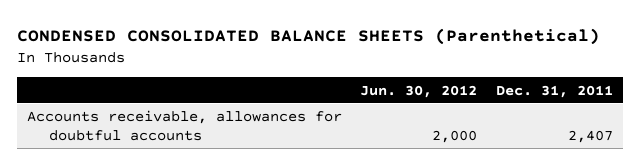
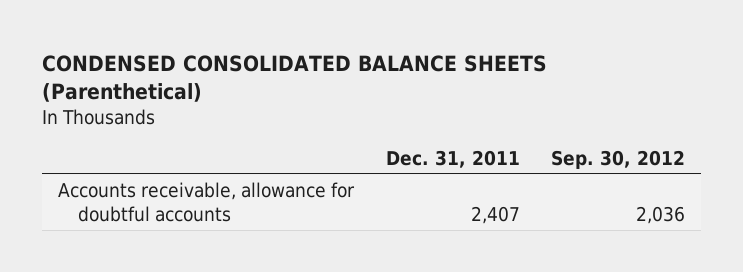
[360,84,478,98] Jun. 30, 2012 -> none
none -> [551,149,686,169] Sep. 30, 2012
[26,110,342,141] Accounts receivable, allowances for doubtful accounts -> [58,182,356,222] Accounts receivable, allowance for doubtful accounts

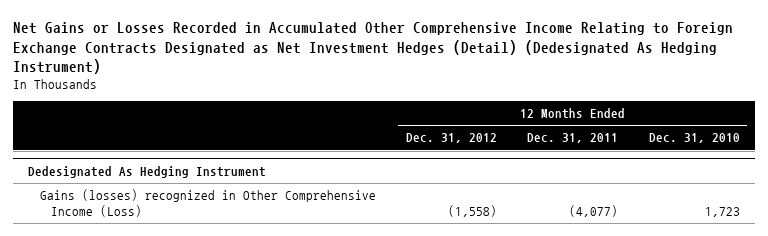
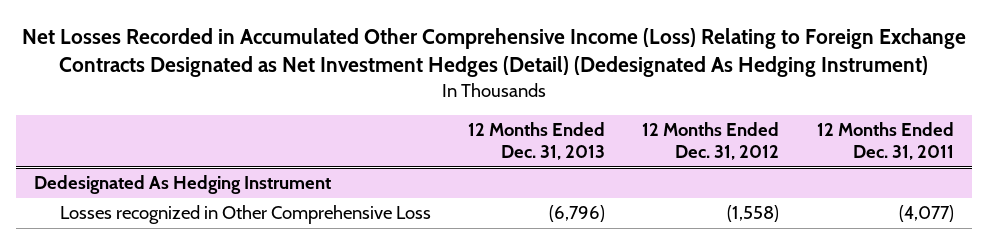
[12,22,733,75] Net Gains or Losses Recorded in Accumulated Other Comprehensive Income Relating to Foreign Exchange Contracts Designated as Net Investment Hedges (Detail) (Dedesignated As Hedging Instrument) -> [21,27,966,78] Net Losses Recorded in Accumulated Other Comprehensive Income (Loss) Relating to Foreign Exchange Contracts Designated as Net Investment Hedges (Detail) (Dedesignated As Hedging Instrument)
[648,133,740,144] Dec. 31, 2010 -> none
none -> [467,122,605,161] 12 Months Ended Dec. 31, 2013
[39,189,376,217] Gains (losses) recognized in Other Comprehensive Income (Loss) -> [59,205,431,225] Losses recognized in Other Comprehensive Loss

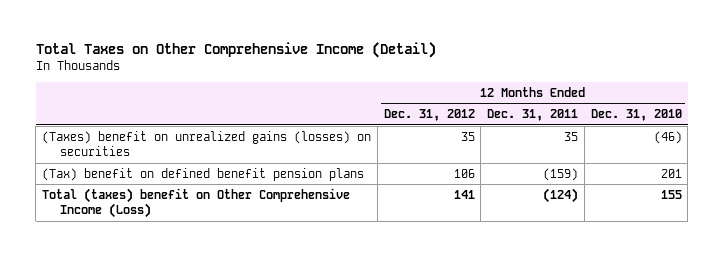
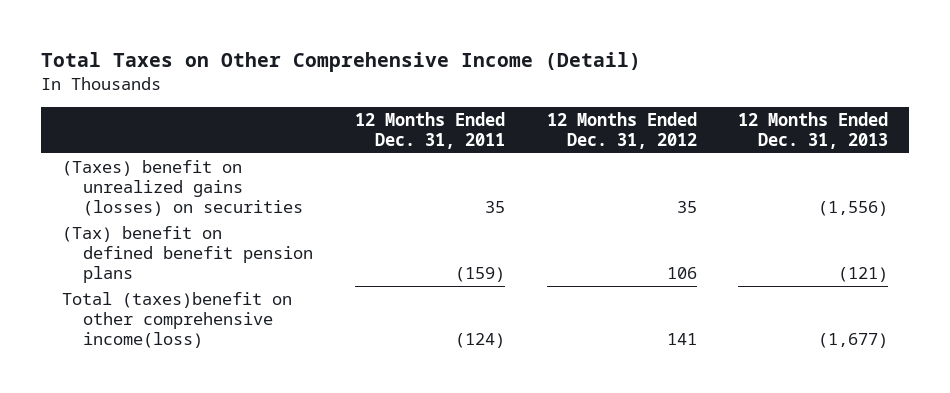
[590,109,682,122] Dec. 31, 2010 -> none
none -> [738,112,889,150] 12 Months Ended Dec. 31, 2013
[42,187,351,219] Total (taxes) benefit on Other Comprehensive Income (Loss) -> [61,291,292,349] Total (taxes)benefit on other comprehensive income(loss)

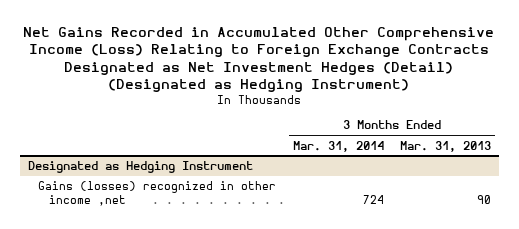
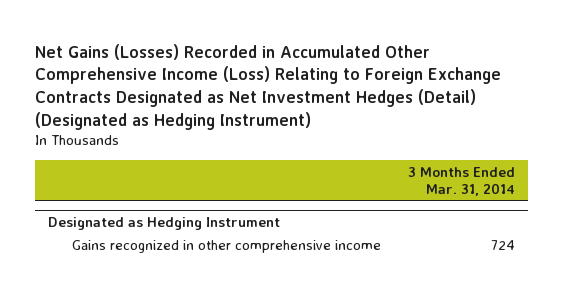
[23,26,495,92] Net Gains Recorded in Accumulated Other Comprehensive Income (Loss) Relating to Foreign Exchange Contracts Designated as Net Investment Hedges (Detail) (Designated as Hedging Instrument) -> [34,43,501,130] Net Gains (Losses) Recorded in Accumulated Other Comprehensive Income (Loss) Relating to Foreign Exchange Contracts Designated as Net Investment Hedges (Detail) (Designated as Hedging Instrument)
[399,140,491,152] Mar. 31, 2013 -> none
[38,181,277,206] Gains (losses) recognized in other income ,net -> [71,240,381,254] Gains recognized in other comprehensive income

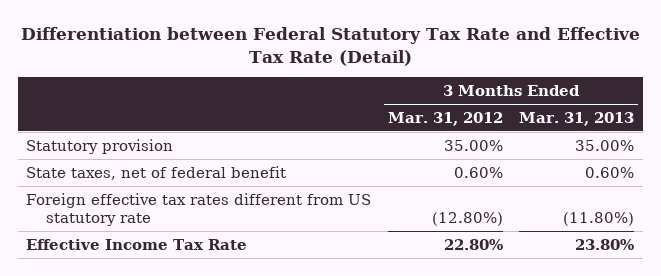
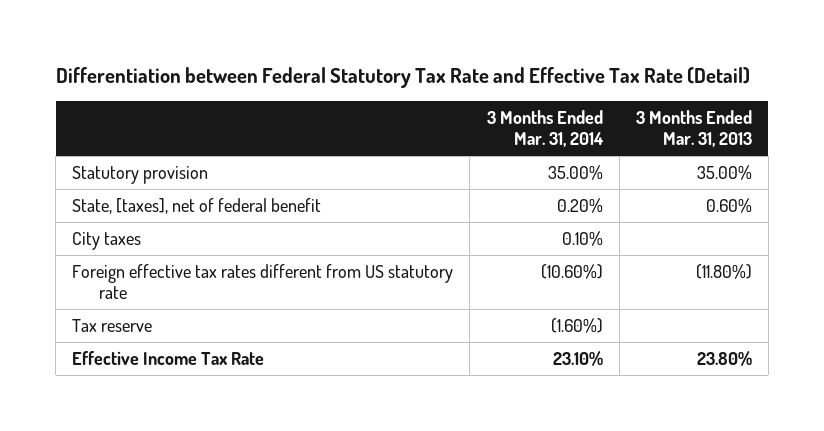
[387,111,503,126] Mar. 31, 2012 -> none
none -> [486,110,604,148] 3 Months Ended Mar. 31, 2014
[26,165,287,180] State taxes, net of federal benefit -> [72,197,322,214] State, [taxes], net of federal benefit
none -> [72,231,142,250] City taxes
none -> [72,318,153,332] Tax reserve

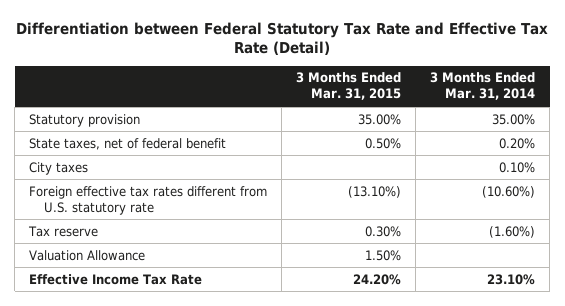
[635,110,752,148] 3 Months Ended Mar. 31, 2013 -> none
none -> [296,72,402,101] 3 Months Ended Mar. 31, 2015
[72,197,322,214] State, [taxes], net of federal benefit -> [29,137,227,150] State taxes, net of federal benefit
[72,263,454,300] Foreign effective tax rates different from US statutory rate -> [29,185,268,215] Foreign effective tax rates different from U.S. statutory rate
none -> [29,249,146,261] Valuation Allowance

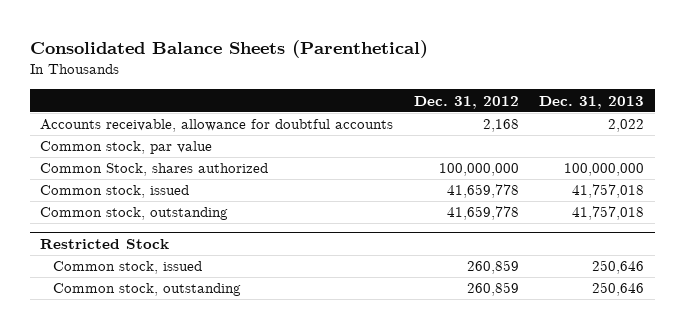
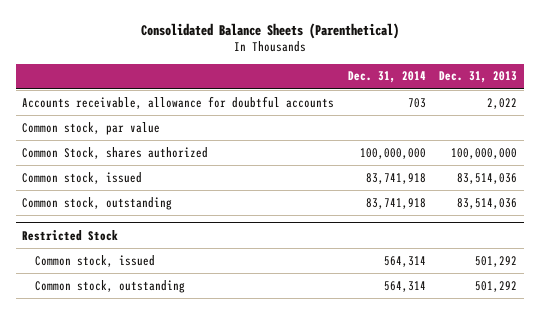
[413,95,519,109] Dec. 31, 2012 -> none
none -> [347,71,426,84] Dec. 31, 2014
[572,184,645,199] 41,757,018 -> [456,172,517,184] 83,514,036
[572,206,645,221] 41,757,018 -> [456,197,517,209] 83,514,036
[592,260,645,275] 250,646 -> [474,255,517,267] 501,292
[592,282,645,297] 250,646 -> [474,280,517,292] 501,292

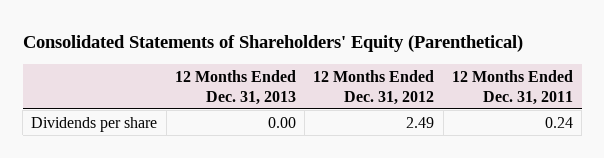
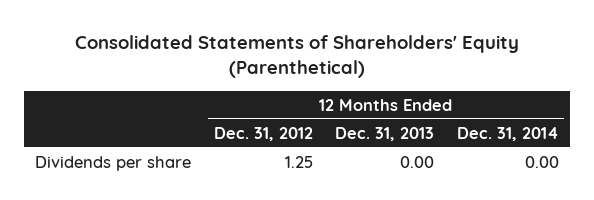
[451,69,573,105] 12 Months Ended Dec. 31, 2011 -> none
none -> [456,126,559,141] Dec. 31, 2014
[406,116,435,128] 2.49 -> [284,155,313,168] 1.25

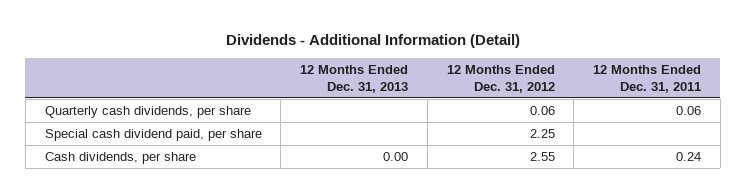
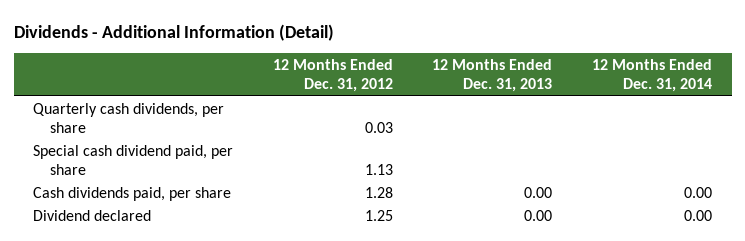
[593,65,702,93] 12 Months Ended Dec. 31, 2011 -> none
none -> [591,59,712,93] 12 Months Ended Dec. 31, 2014
[529,106,555,116] 0.06 -> [364,121,393,133] 0.03
[529,129,555,139] 2.25 -> [364,163,393,175] 1.13
[44,152,196,165] Cash dividends, per share -> [33,186,232,201] Cash dividends paid, per share
[529,152,555,162] 2.55 -> [364,186,393,198] 1.28
none -> [33,209,152,221] Dividend declared

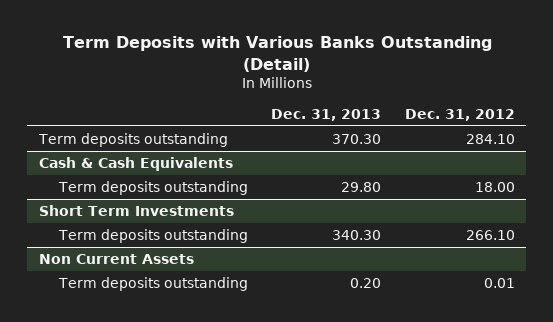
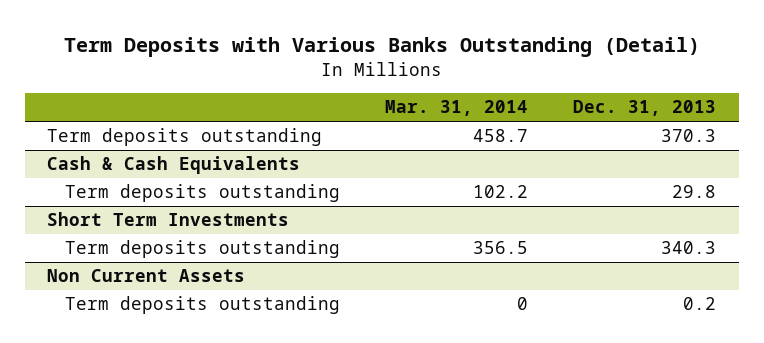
[404,108,515,121] Dec. 31, 2012 -> none
none -> [385,100,529,117] Mar. 31, 2014
[332,134,382,145] 370.30 -> [661,129,717,143] 370.3
[341,182,382,193] 29.80 -> [672,185,717,199] 29.8
[332,230,382,241] 340.30 -> [661,241,717,255] 340.3
[350,278,382,289] 0.20 -> [683,297,717,311] 0.2

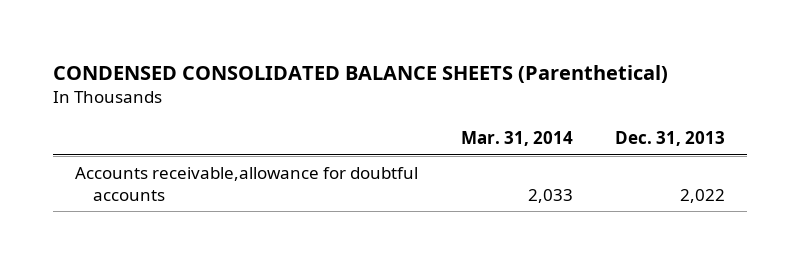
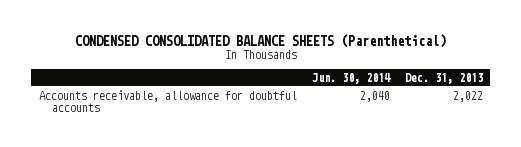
[460,130,573,146] Mar. 31, 2014 -> none
none -> [311,72,391,84] Jun. 30, 2014
[74,167,418,201] Accounts receivable,allowance for doubtful accounts -> [38,89,297,113] Accounts receivable, allowance for doubtful accounts

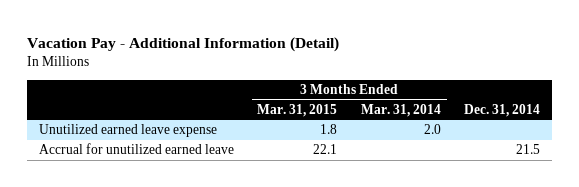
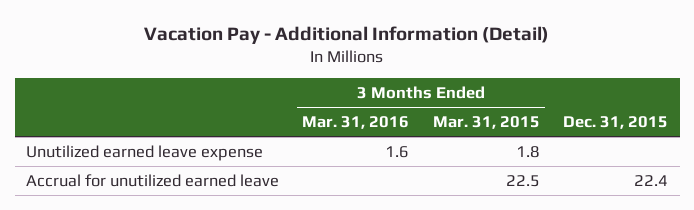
[360,103,441,117] Mar. 31, 2014 -> none
[463,103,540,117] Dec. 31, 2014 -> none
none -> [302,116,410,130] Mar. 31, 2016
none -> [562,116,668,130] Dec. 31, 2015
[313,144,338,155] 22.1 -> [505,174,540,187] 22.5

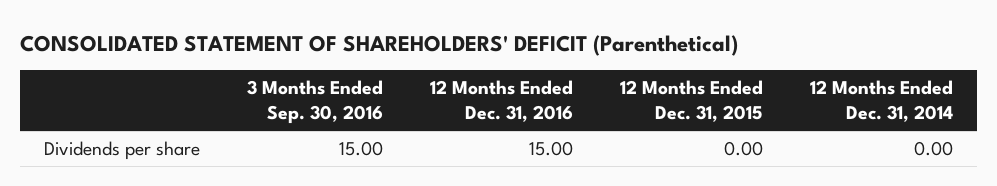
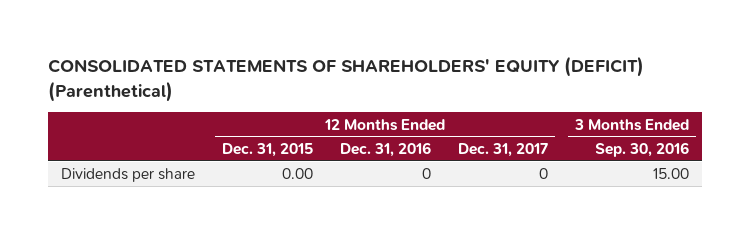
[20,34,739,56] CONSOLIDATED STATEMENT OF SHAREHOLDERS' DEFICIT (Parenthetical) -> [47,56,644,102] CONSOLIDATED STATEMENTS OF SHAREHOLDERS' EQUITY (DEFICIT) (Parenthetical)
[810,80,954,122] 12 Months Ended Dec. 31, 2014 -> none
none -> [458,142,549,157] Dec. 31, 2017
[529,141,574,157] 15.00 -> [422,168,432,180] 0

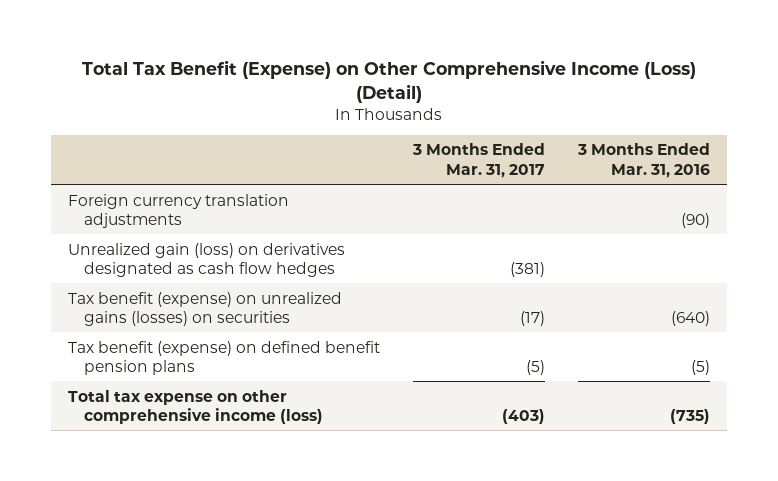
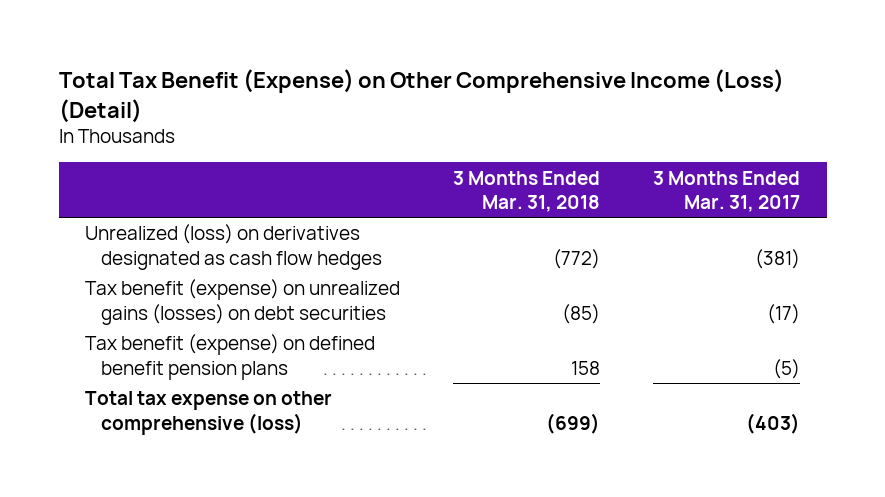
[577,143,711,178] 3 Months Ended Mar. 31, 2016 -> none
none -> [453,170,601,213] 3 Months Ended Mar. 31, 2018
[67,193,289,228] Foreign currency translation adjustments -> none
[67,242,345,277] Unrealized gain (loss) on derivatives designated as cash flow hedges -> [85,224,382,270] Unrealized (loss) on derivatives designated as cash flow hedges
[67,291,342,326] Tax benefit (expense) on unrealized gains (losses) on securities -> [85,279,401,325] Tax benefit (expense) on unrealized gains (losses) on debt securities
[67,389,323,424] Total tax expense on other comprehensive income (loss) -> [85,391,333,435] Total tax expense on other comprehensive (loss)

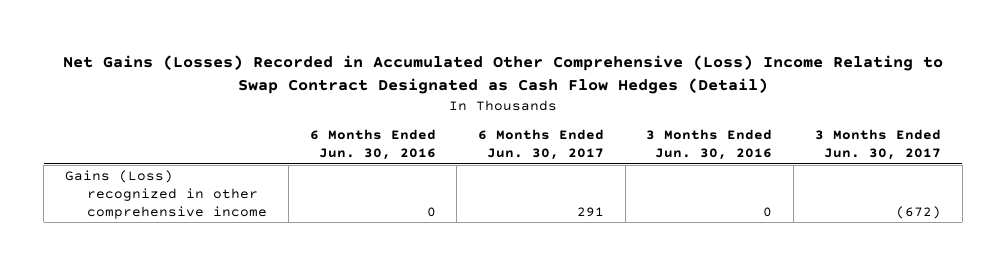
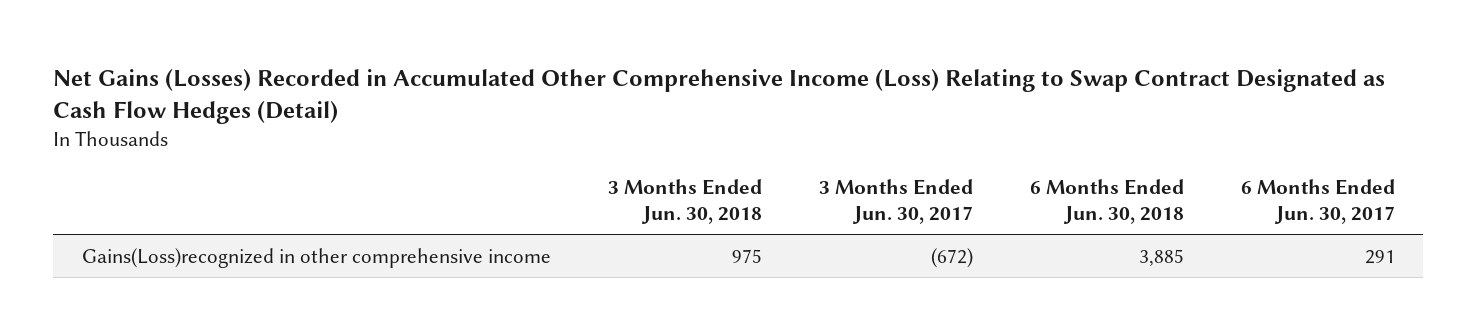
[63,54,944,94] Net Gains (Losses) Recorded in Accumulated Other Comprehensive (Loss) Income Relating to Swap Contract Designated as Cash Flow Hedges (Detail) -> [53,68,1386,124] Net Gains (Losses) Recorded in Accumulated Other Comprehensive Income (Loss) Relating to Swap Contract Designated as Cash Flow Hedges (Detail)
[309,129,436,161] 6 Months Ended Jun. 30, 2016 -> none
[646,129,773,161] 3 Months Ended Jun. 30, 2016 -> none
none -> [607,179,762,224] 3 Months Ended Jun. 30, 2018
none -> [1029,179,1184,224] 6 Months Ended Jun. 30, 2018
[65,170,268,219] Gains (Loss) recognized in other comprehensive income -> [81,247,551,268] Gains(Loss)recognized in other comprehensive income

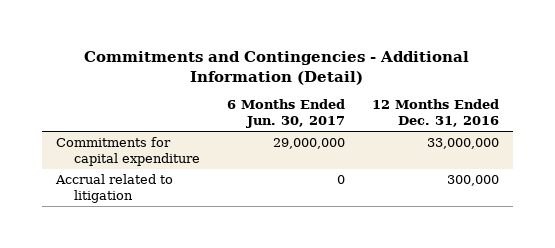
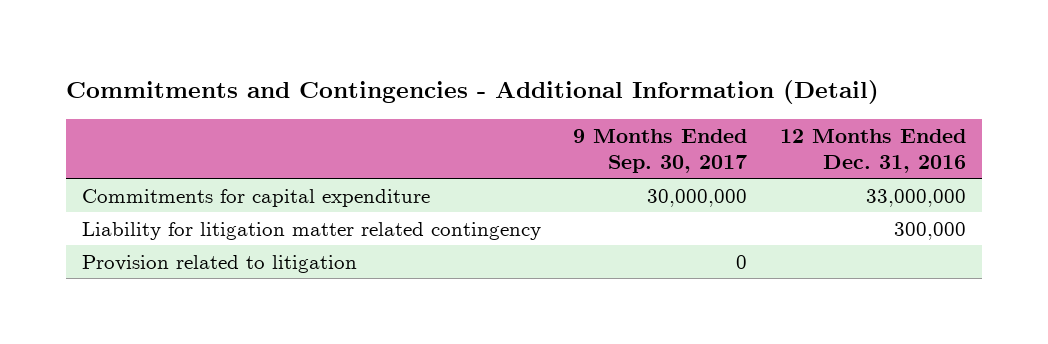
[226,99,345,129] 6 Months Ended Jun. 30, 2017 -> none
none -> [573,128,748,174] 9 Months Ended Sep. 30, 2017
[54,173,173,204] Accrual related to litigation -> [82,221,542,240] Liability for litigation matter related contingency
none -> [82,254,358,273] Provision related to litigation

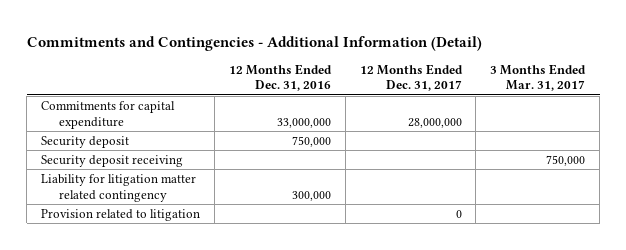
[573,128,748,174] 9 Months Ended Sep. 30, 2017 -> none
none -> [359,63,463,92] 12 Months Ended Dec. 31, 2017
none -> [490,63,587,92] 3 Months Ended Mar. 31, 2017
none -> [41,135,130,148] Security deposit
none -> [41,154,184,167] Security deposit receiving

